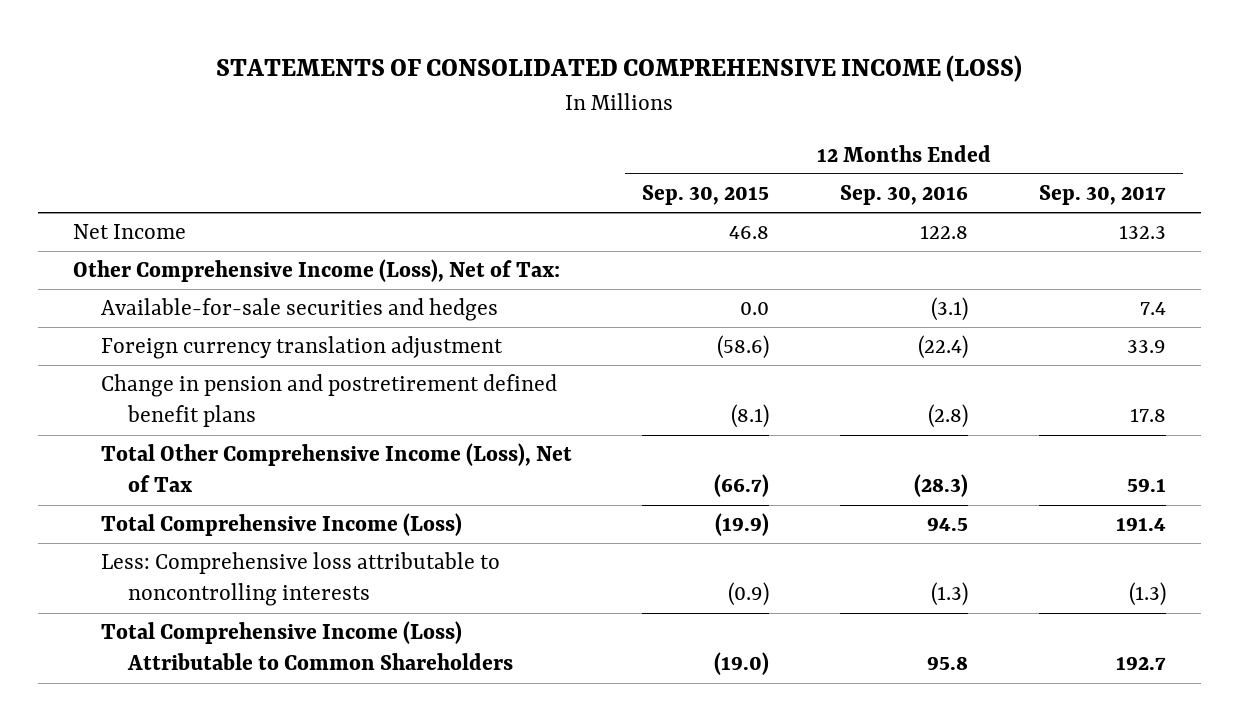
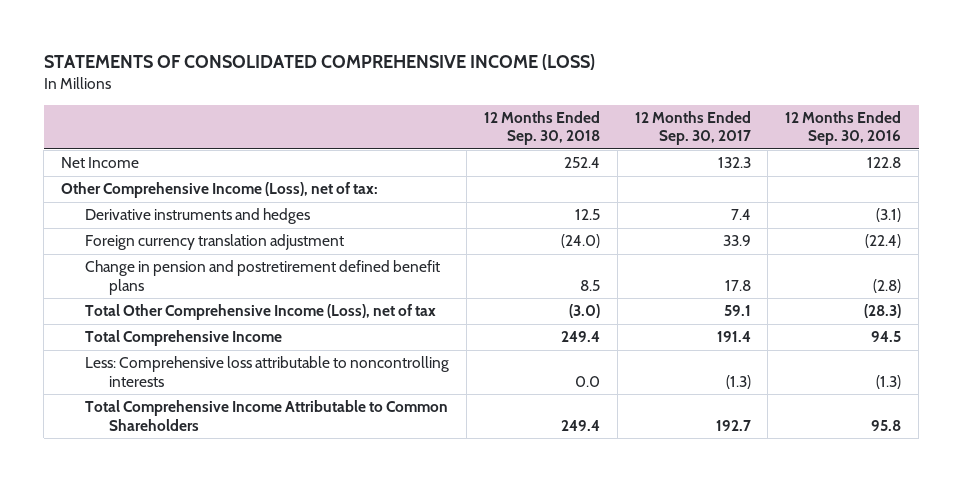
[642,184,770,205] Sep. 30, 2015 -> none
none -> [483,111,600,146] 12 Months Ended Sep. 30, 2018
[72,259,560,283] Other Comprehensive Income (Loss), Net of Tax: -> [61,182,379,199] Other Comprehensive Income (Loss), net of tax:
[100,298,498,322] Available-for-sale securities and hedges -> [84,208,310,225] Derivative instruments and hedges
[100,443,572,493] Total Other Comprehensive Income (Loss), Net of Tax -> [84,304,436,321] Total Other Comprehensive Income (Loss), net of tax
[100,513,462,537] Total Comprehensive Income (Loss) -> [84,330,282,347] Total Comprehensive Income
[100,621,514,671] Total Comprehensive Income (Loss) Attributable to Common Shareholders -> [84,400,448,431] Total Comprehensive Income Attributable to Common Shareholders

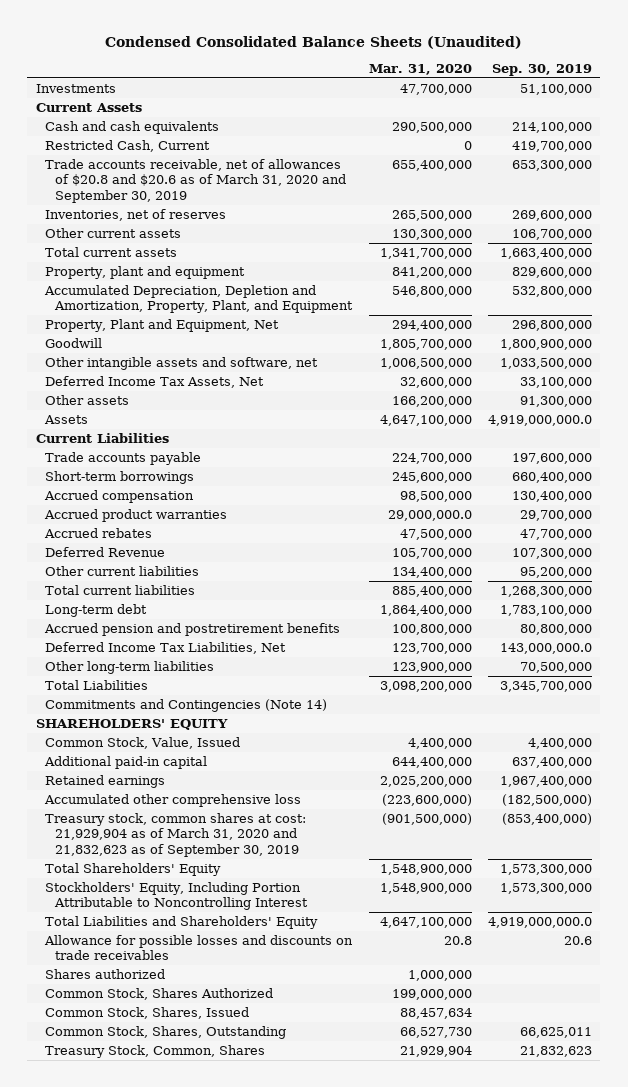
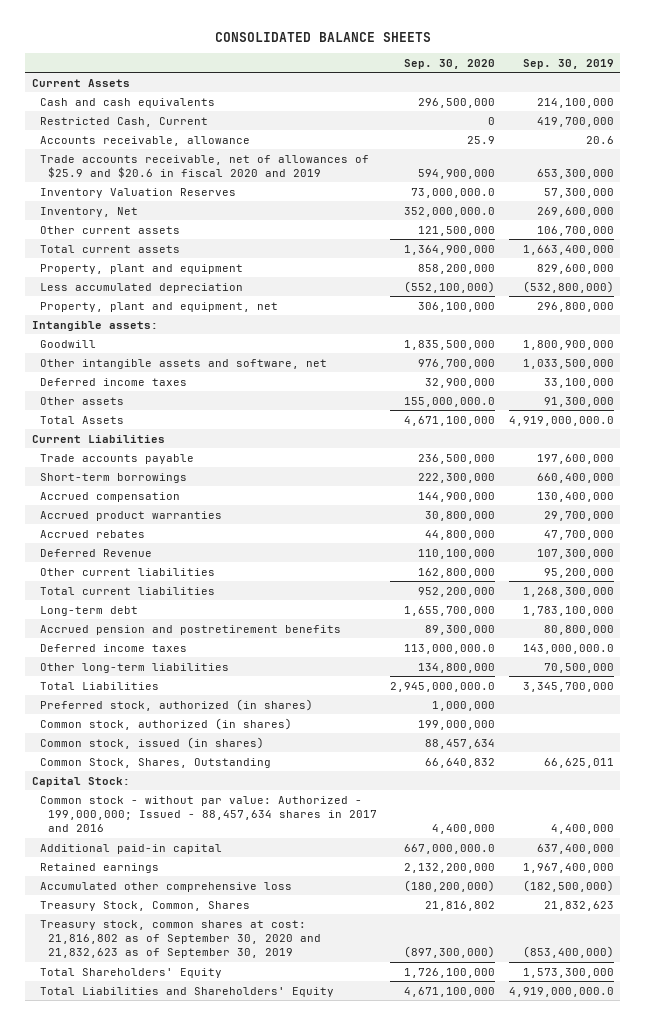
[104,35,522,49] Condensed Consolidated Balance Sheets (Unaudited) -> [214,32,431,43] CONSOLIDATED BALANCE SHEETS
[368,63,472,75] Mar. 31, 2020 -> none
none -> [404,58,496,69] Sep. 30, 2020
[35,83,116,93] Investments -> none
none -> [39,135,250,146] Accounts receivable, allowance
[45,158,346,203] Trade accounts receivable, net of allowances of $20.8 and $20.6 as of March 31, 2020 and September 30, 2019 -> [39,154,369,178] Trade accounts receivable, net of allowances of $25.9 and $20.6 in fiscal 2020 and 2019
none -> [39,187,236,198] Inventory Valuation Reserves
[45,208,227,221] Inventories, net of reserves -> [39,206,138,217] Inventory, Net
[44,284,353,314] Accumulated Depreciation, Depletion and Amortization, Property, Plant, and Equipment -> [39,282,243,293] Less accumulated depreciation
[512,285,593,297] 532,800,000 -> [522,280,614,293] (532,800,000)
[45,318,280,332] Property, Plant and Equipment, Net -> [39,301,278,312] Property, plant and equipment, net
none -> [31,320,158,331] Intangible assets:
[45,375,265,388] Deferred Income Tax Assets, Net -> [39,377,187,386] Deferred income taxes
[44,414,89,424] Assets -> [39,415,124,424] Total Assets
[45,641,287,654] Deferred Income Tax Liabilities, Net -> [39,643,187,652] Deferred income taxes
[45,698,328,712] Commitments and Contingencies (Note 14) -> none
[35,718,228,730] SHAREHOLDERS' EQUITY -> none
none -> [39,698,313,711] Preferred stock, authorized (in shares)
none -> [39,717,292,730] Common stock, authorized (in shares)
none -> [39,736,264,749] Common stock, issued (in shares)
[45,1025,287,1039] Common Stock, Shares, Outstanding -> [39,757,271,768] Common Stock, Shares, Outstanding
none -> [31,776,130,787] Capital Stock:
[45,736,241,749] Common Stock, Value, Issued -> [39,795,377,833] Common stock - without par value: Authorized - 199,000,000; Issued - 88,457,634 shares in 2017 and 2016
[45,1044,266,1058] Treasury Stock, Common, Shares -> [39,900,250,911] Treasury Stock, Common, Shares
[45,812,307,857] Treasury stock, common shares at cost: 21,929,904 as of March 31, 2020 and 21,832,623 as of September 30, 2019 -> [39,919,321,959] Treasury stock, common shares at cost: 21,816,802 as of September 30, 2020 and 21,832,623 as of September 30, 2019
[45,881,308,911] Stockholders' Equity, Including Portion Attributable to Noncontrolling Interest -> none
[44,934,354,961] Allowance for possible losses and discounts on trade receivables -> none
[45,968,166,979] Shares authorized -> none
[45,987,274,1000] Common Stock, Shares Authorized -> none
[45,1006,250,1019] Common Stock, Shares, Issued -> none

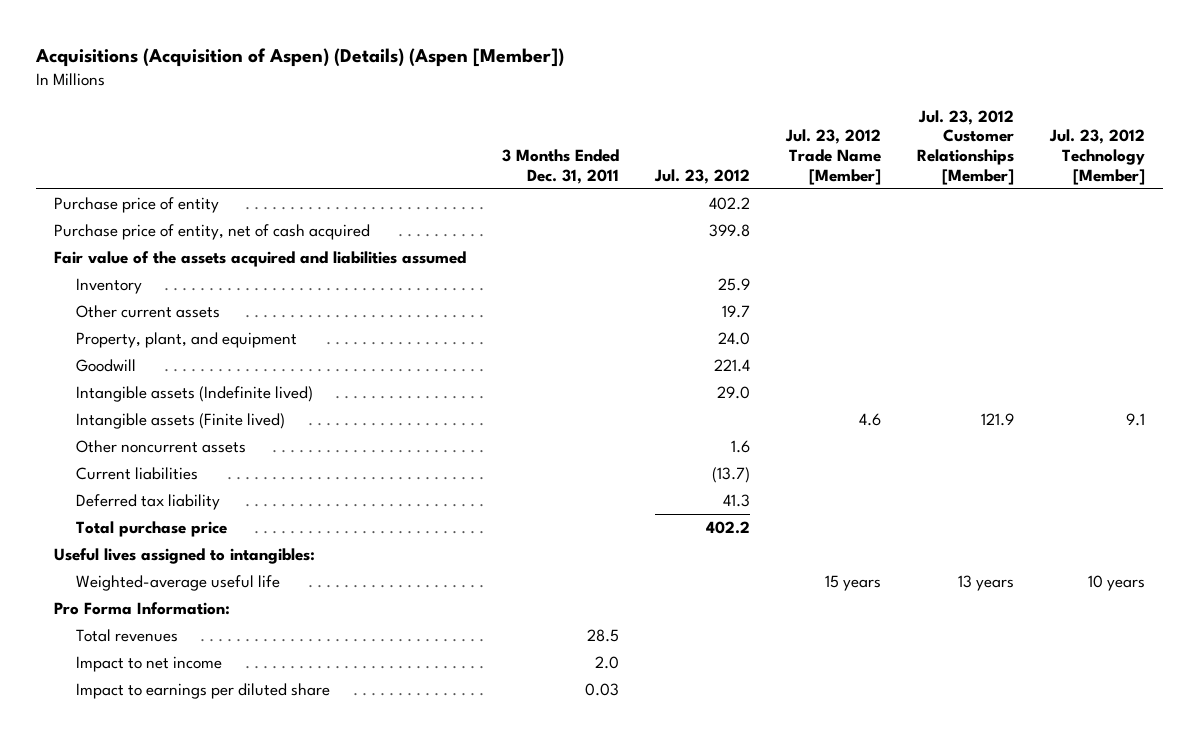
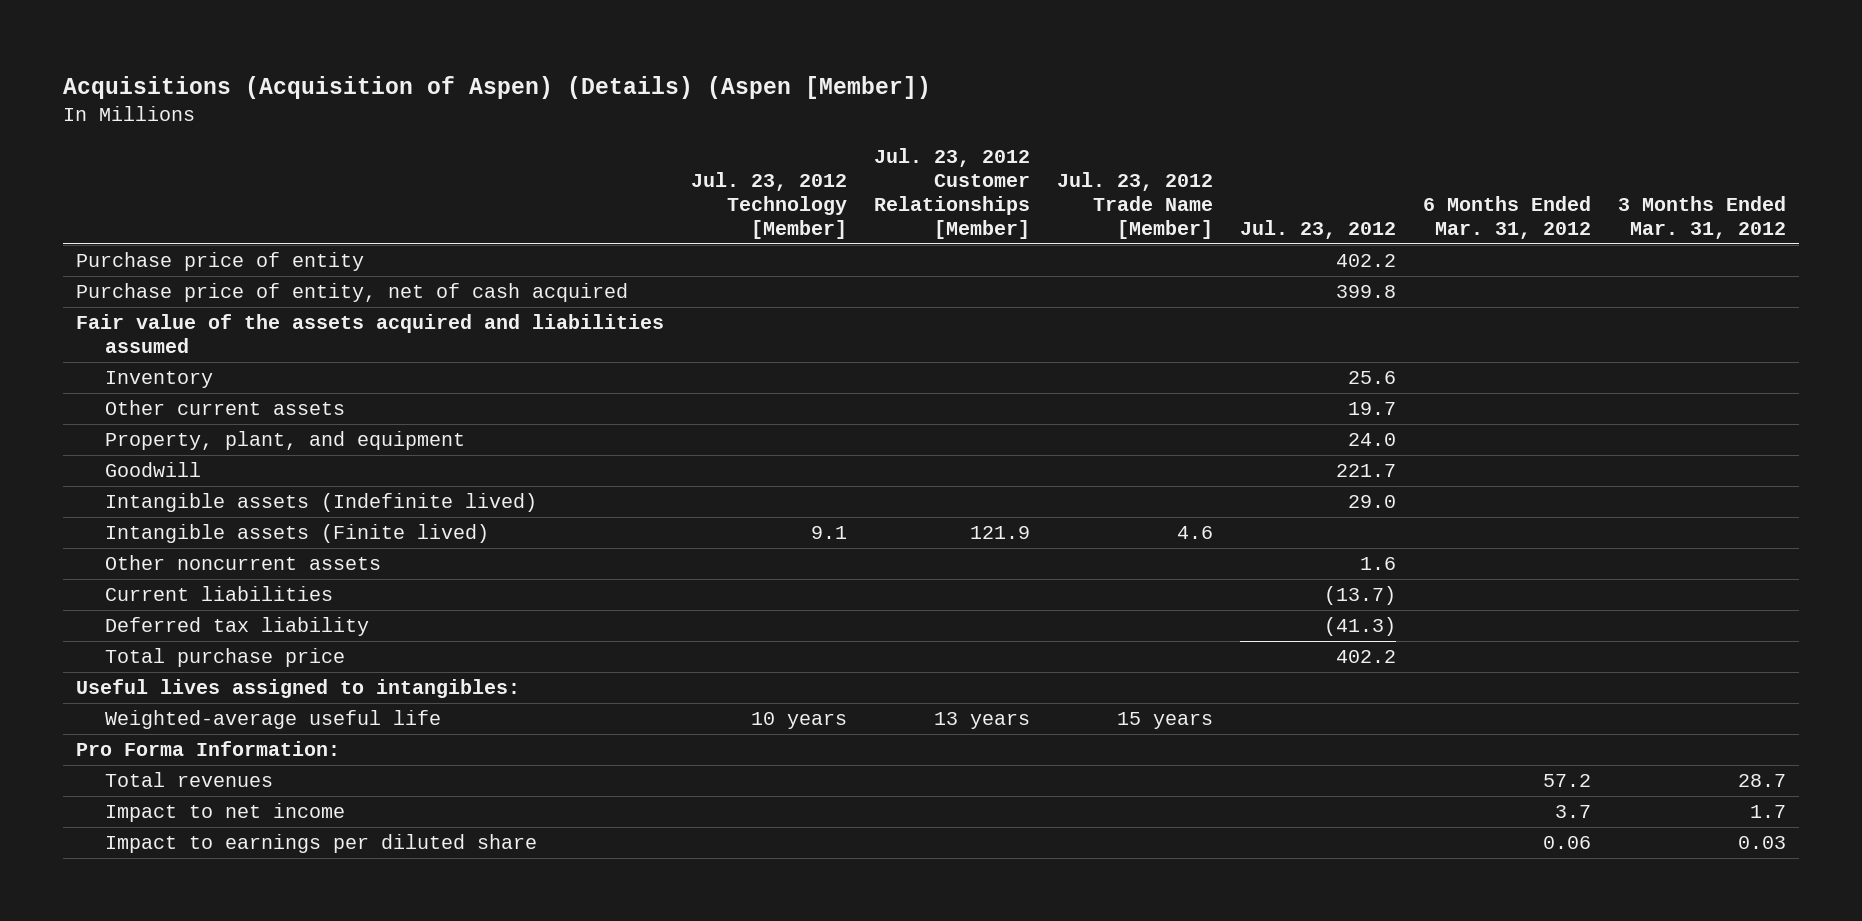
[501,149,619,184] 3 Months Ended Dec. 31, 2011 -> none
none -> [1422,195,1591,239] 6 Months Ended Mar. 31, 2012
none -> [1617,195,1786,239] 3 Months Ended Mar. 31, 2012
[717,278,750,292] 25.9 -> [1347,371,1396,385] 25.6
[713,359,750,373] 221.4 -> [1335,464,1396,478] 221.7
[722,494,750,508] 41.3 -> [1323,617,1396,637] (41.3)

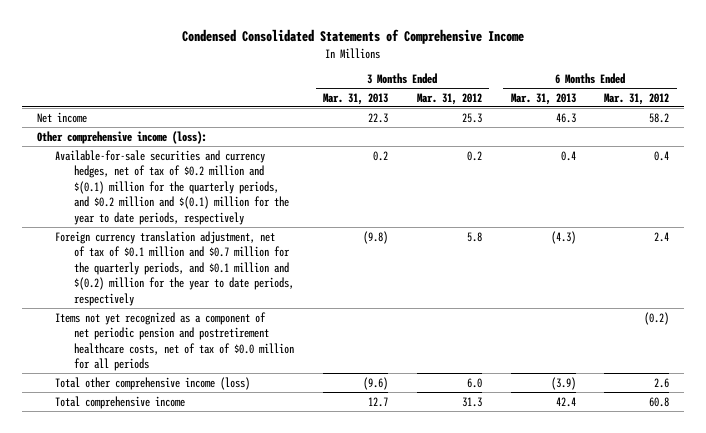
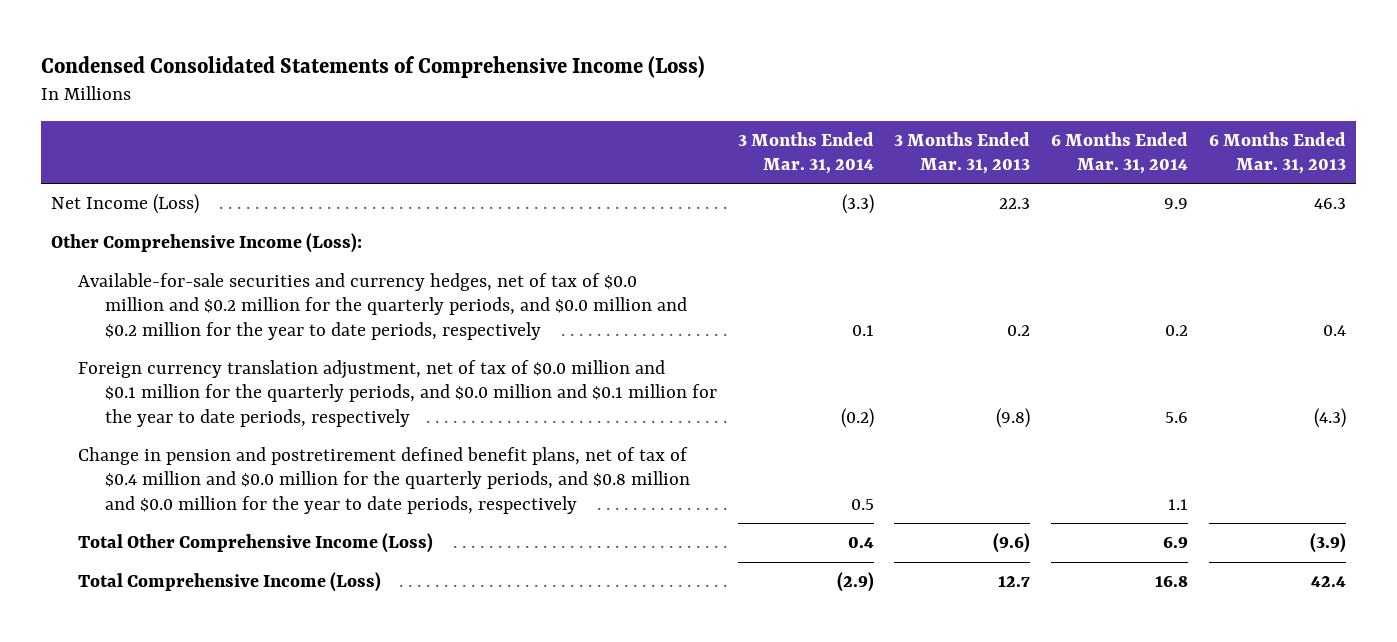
[182,29,525,45] Condensed Consolidated Statements of Comprehensive Income -> [40,55,705,78] Condensed Consolidated Statements of Comprehensive Income (Loss)
[416,92,482,105] Mar. 31, 2012 -> none
[604,92,670,105] Mar. 31, 2012 -> none
none -> [737,131,874,175] 3 Months Ended Mar. 31, 2014
none -> [1051,131,1189,175] 6 Months Ended Mar. 31, 2014
[36,111,87,123] Net income -> [51,194,200,215] Net Income (Loss)
[36,130,207,144] Other comprehensive income (loss): -> [51,233,363,254] Other Comprehensive Income (Loss):
[55,149,290,225] Available-for-sale securities and currency hedges, net of tax of $0.2 million and $(0.1) million for the quarterly periods, and $0.2 million and $(0.1) million for the year to date periods, respectively -> [78,273,687,340] Available-for-sale securities and currency hedges, net of tax of $0.0 million and $0.2 million for the quarterly periods, and $0.0 million and $0.2 million for the year to date periods, respectively
[55,230,295,306] Foreign currency translation adjustment, net of tax of $0.1 million and $0.7 million for the quarterly periods, and $0.1 million and $(0.2) million for the year to date periods, respectively -> [78,360,717,427] Foreign currency translation adjustment, net of tax of $0.0 million and $0.1 million for the quarterly periods, and $0.0 million and $0.1 million for the year to date periods, respectively
[55,311,295,372] Items not yet recognized as a component of net periodic pension and postretirement healthcare costs, net of tax of $0.0 million for all periods -> [78,447,690,514] Change in pension and postretirement defined benefit plans, net of tax of $0.4 million and $0.0 million for the quarterly periods, and $0.8 million and $0.0 million for the year to date periods, respectively
[55,376,251,390] Total other comprehensive income (loss) -> [78,533,434,554] Total Other Comprehensive Income (Loss)
[55,395,186,409] Total comprehensive income -> [78,572,382,593] Total Comprehensive Income (Loss)

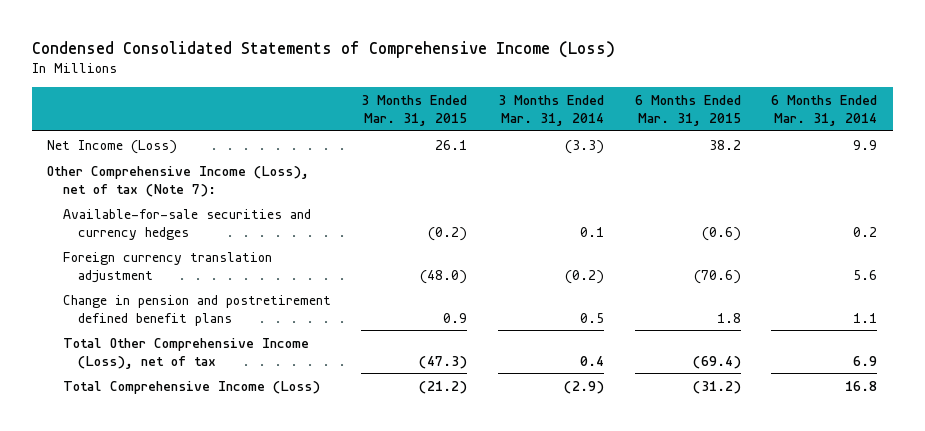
[894,131,1031,175] 3 Months Ended Mar. 31, 2013 -> none
[1208,131,1346,175] 6 Months Ended Mar. 31, 2013 -> none
none -> [361,95,468,127] 3 Months Ended Mar. 31, 2015
none -> [634,95,741,127] 6 Months Ended Mar. 31, 2015
[51,233,363,254] Other Comprehensive Income (Loss): -> [47,165,310,197] Other Comprehensive Income (Loss), net of tax (Note 7):
[78,273,687,340] Available-for-sale securities and currency hedges, net of tax of $0.0 million and $0.2 million for the quarterly periods, and $0.0 million and $0.2 million for the year to date periods, respectively -> [62,208,311,240] Available-for-sale securities and currency hedges
[78,360,717,427] Foreign currency translation adjustment, net of tax of $0.0 million and $0.1 million for the quarterly periods, and $0.0 million and $0.1 million for the year to date periods, respectively -> [62,251,272,283] Foreign currency translation adjustment
[78,447,690,514] Change in pension and postretirement defined benefit plans, net of tax of $0.4 million and $0.0 million for the quarterly periods, and $0.8 million and $0.0 million for the year to date periods, respectively -> [62,294,331,326] Change in pension and postretirement defined benefit plans
[78,533,434,554] Total Other Comprehensive Income (Loss) -> [62,337,309,369] Total Other Comprehensive Income (Loss), net of tax

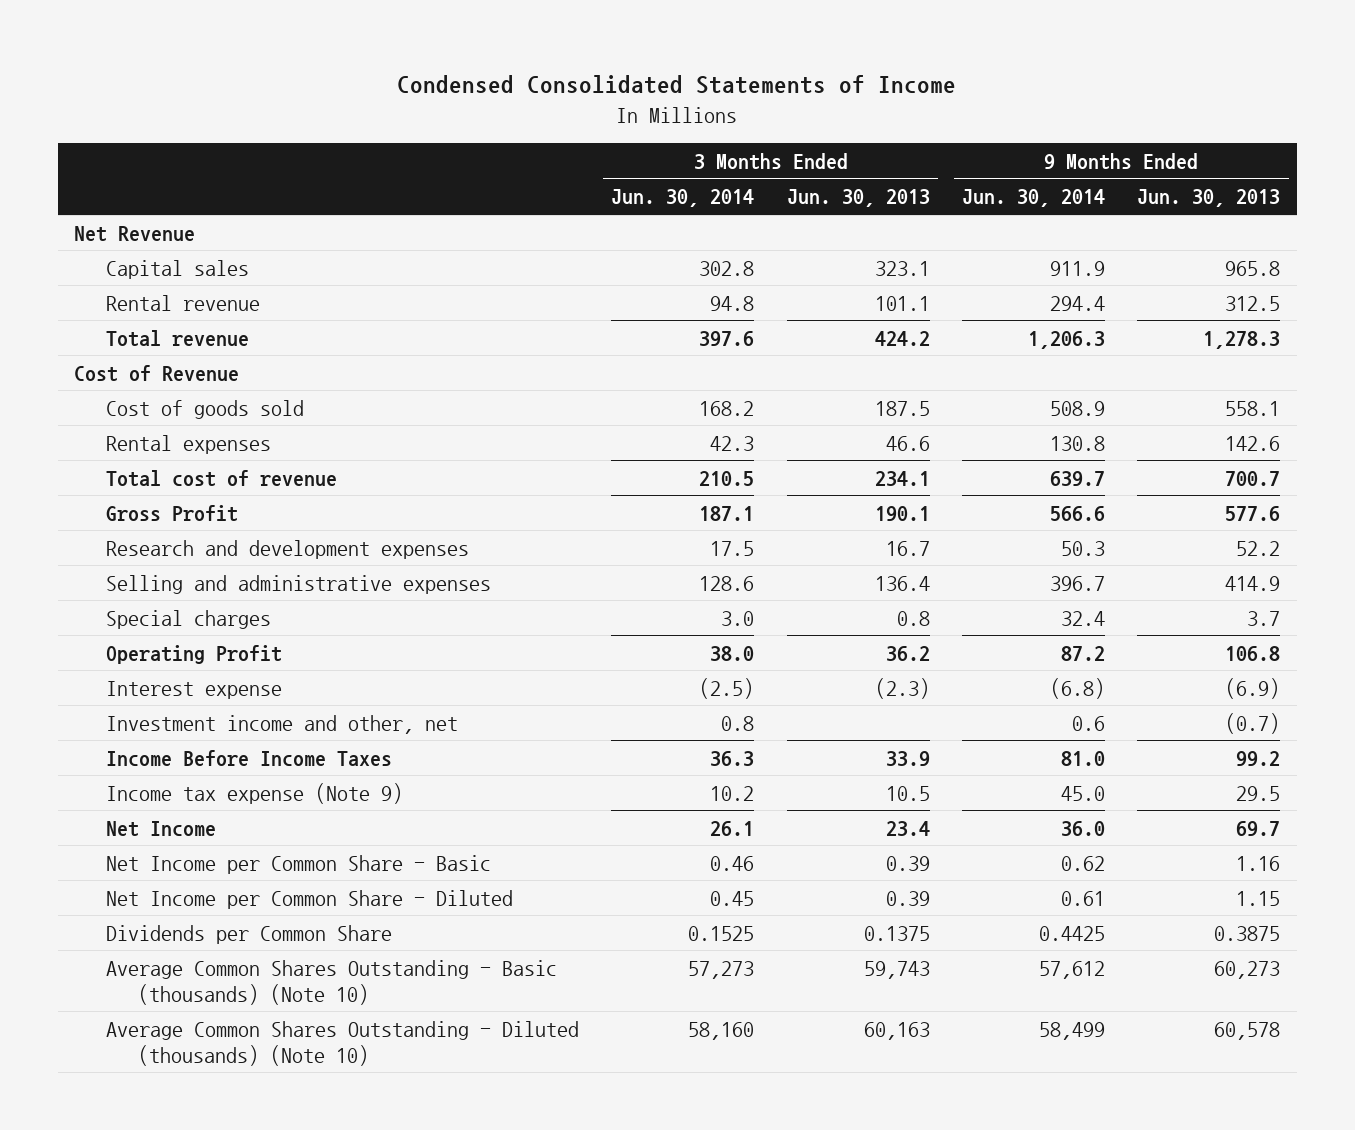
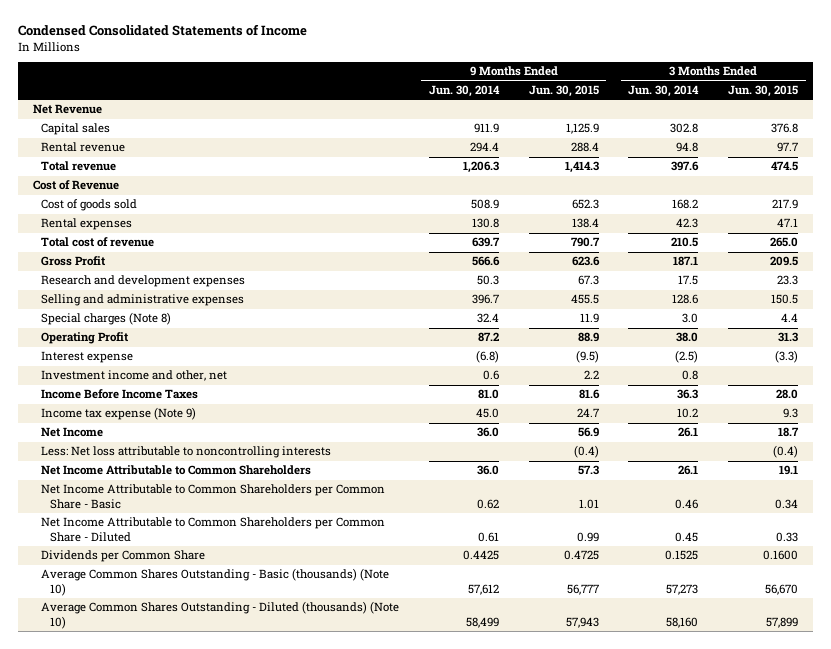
[786,189,930,208] Jun. 30, 2013 -> none
[1137,189,1281,208] Jun. 30, 2013 -> none
none -> [528,85,599,98] Jun. 30, 2015
none -> [728,85,799,98] Jun. 30, 2015
[106,609,272,629] Special charges -> [41,312,172,326] Special charges (Note 8)
none -> [41,446,332,459] Less: Net loss attributable to noncontrolling interests
none -> [41,465,312,476] Net Income Attributable to Common Shareholders
[106,854,492,874] Net Income per Common Share - Basic -> [41,484,386,509] Net Income Attributable to Common Shareholders per Common Share - Basic
[106,889,514,909] Net Income per Common Share - Diluted -> [41,517,386,542] Net Income Attributable to Common Shareholders per Common Share - Diluted

